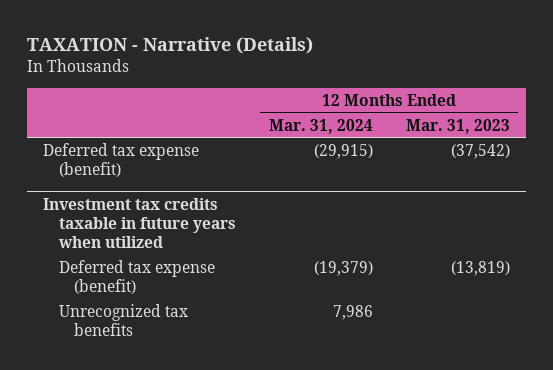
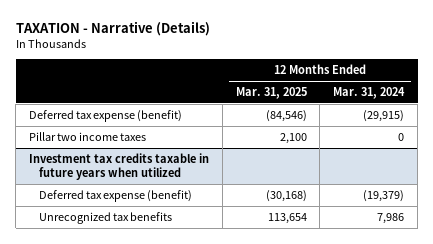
[405,118,510,134] Mar. 31, 2023 -> none
none -> [235,87,307,100] Mar. 31, 2025
none -> [28,131,146,141] Pillar two income taxes

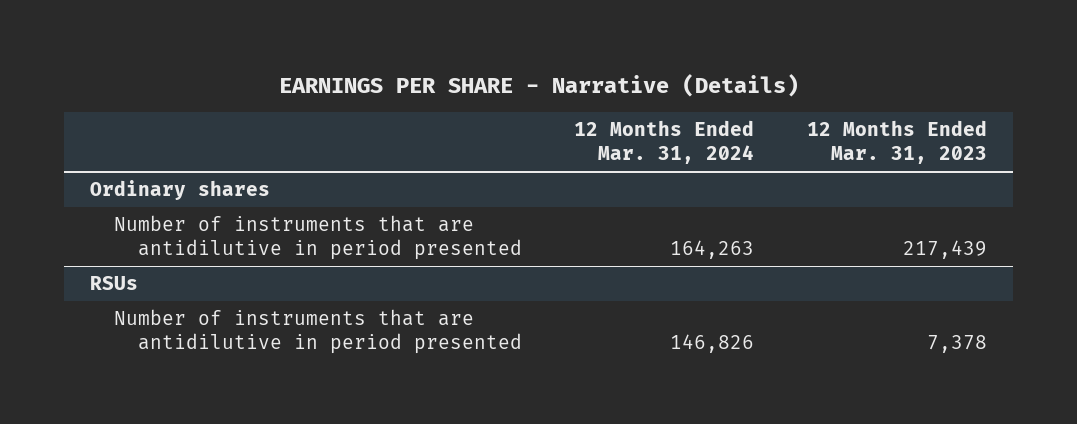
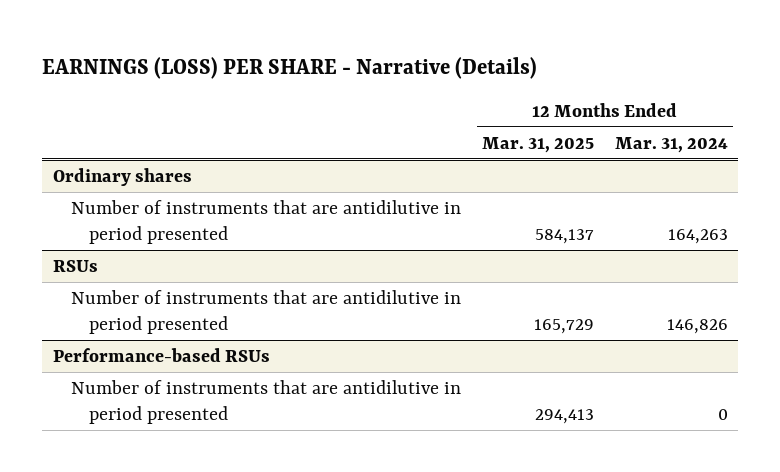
[278,74,799,98] EARNINGS PER SHARE - Narrative (Details) -> [42,57,538,80] EARNINGS (LOSS) PER SHARE - Narrative (Details)
[806,120,987,165] 12 Months Ended Mar. 31, 2023 -> none
none -> [481,136,594,153] Mar. 31, 2025
none -> [52,347,270,362] Performance-based RSUs
none -> [70,379,461,424] Number of instruments that are antidilutive in period presented

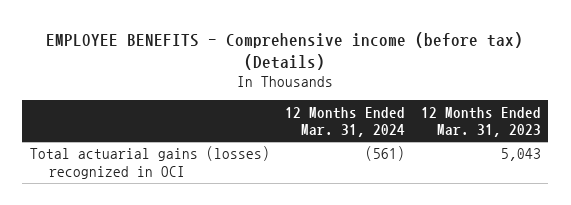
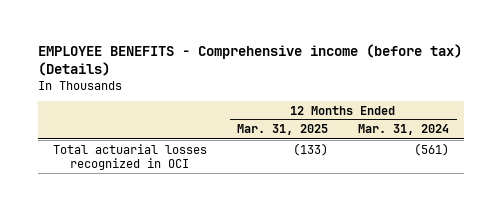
[420,106,541,137] 12 Months Ended Mar. 31, 2023 -> none
none -> [237,124,329,136] Mar. 31, 2025
[29,146,270,179] Total actuarial gains (losses) recognized in OCI -> [53,143,208,170] Total actuarial losses recognized in OCI

